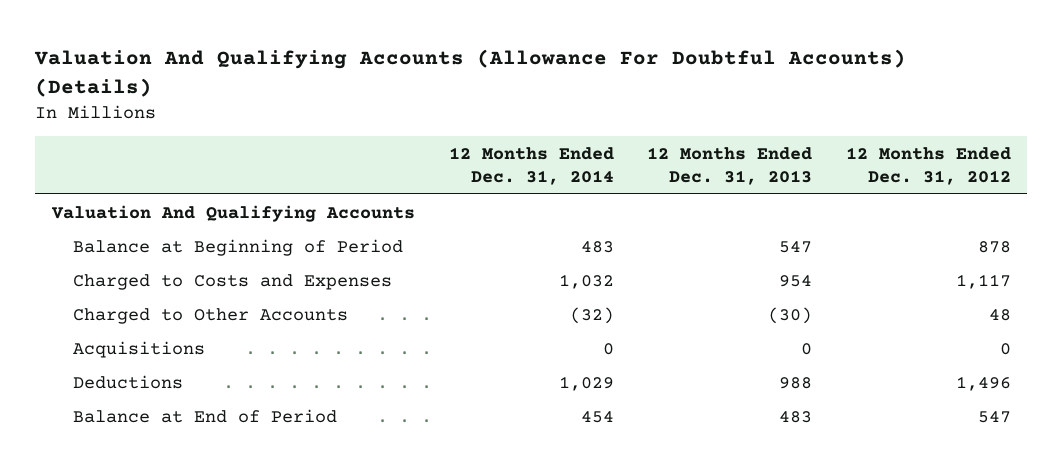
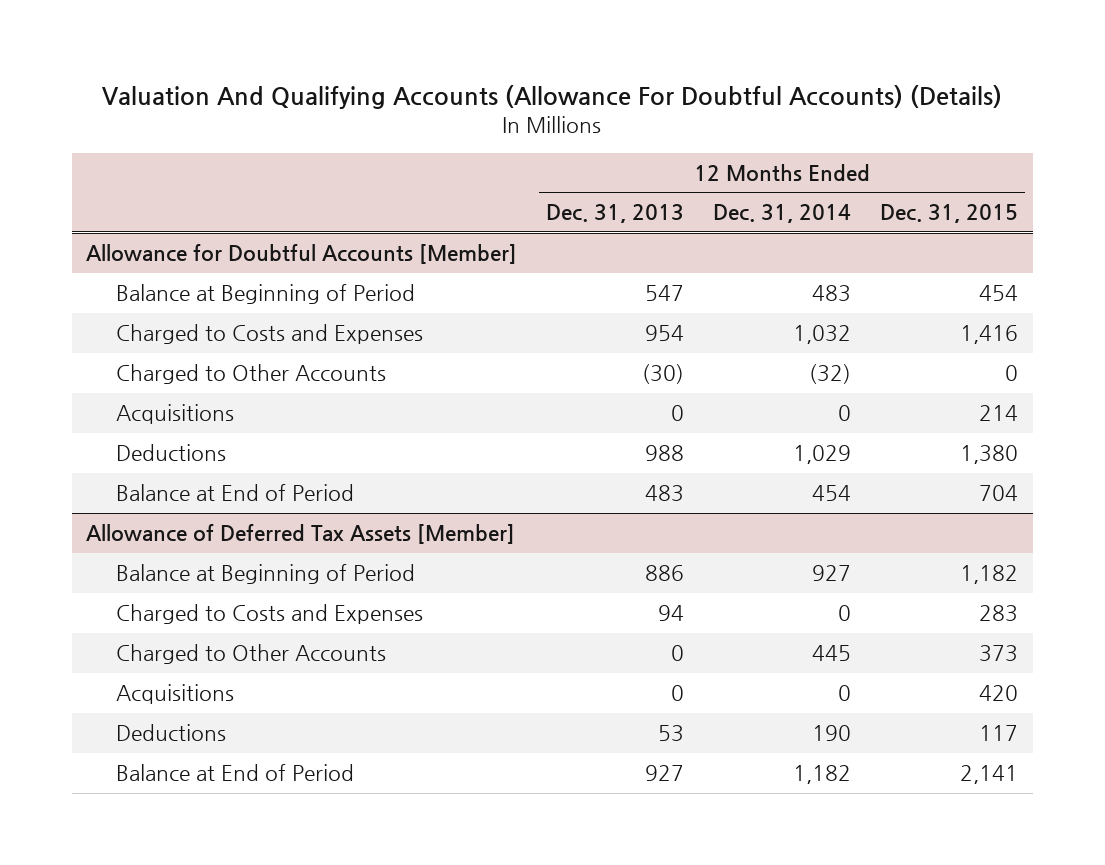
[845,146,1011,185] 12 Months Ended Dec. 31, 2012 -> none
none -> [880,204,1019,224] Dec. 31, 2015
[51,204,416,222] Valuation And Qualifying Accounts -> none
none -> [86,244,518,265] Allowance for Doubtful Accounts [Member]
none -> [86,524,516,545] Allowance of Deferred Tax Assets [Member]
none -> [115,564,415,585] Balance at Beginning of Period
none -> [115,604,423,625] Charged to Costs and Expenses
none -> [115,644,386,665] Charged to Other Accounts
none -> [115,684,234,705] Acquisitions
none -> [115,724,226,742] Deductions
none -> [115,764,354,782] Balance at End of Period

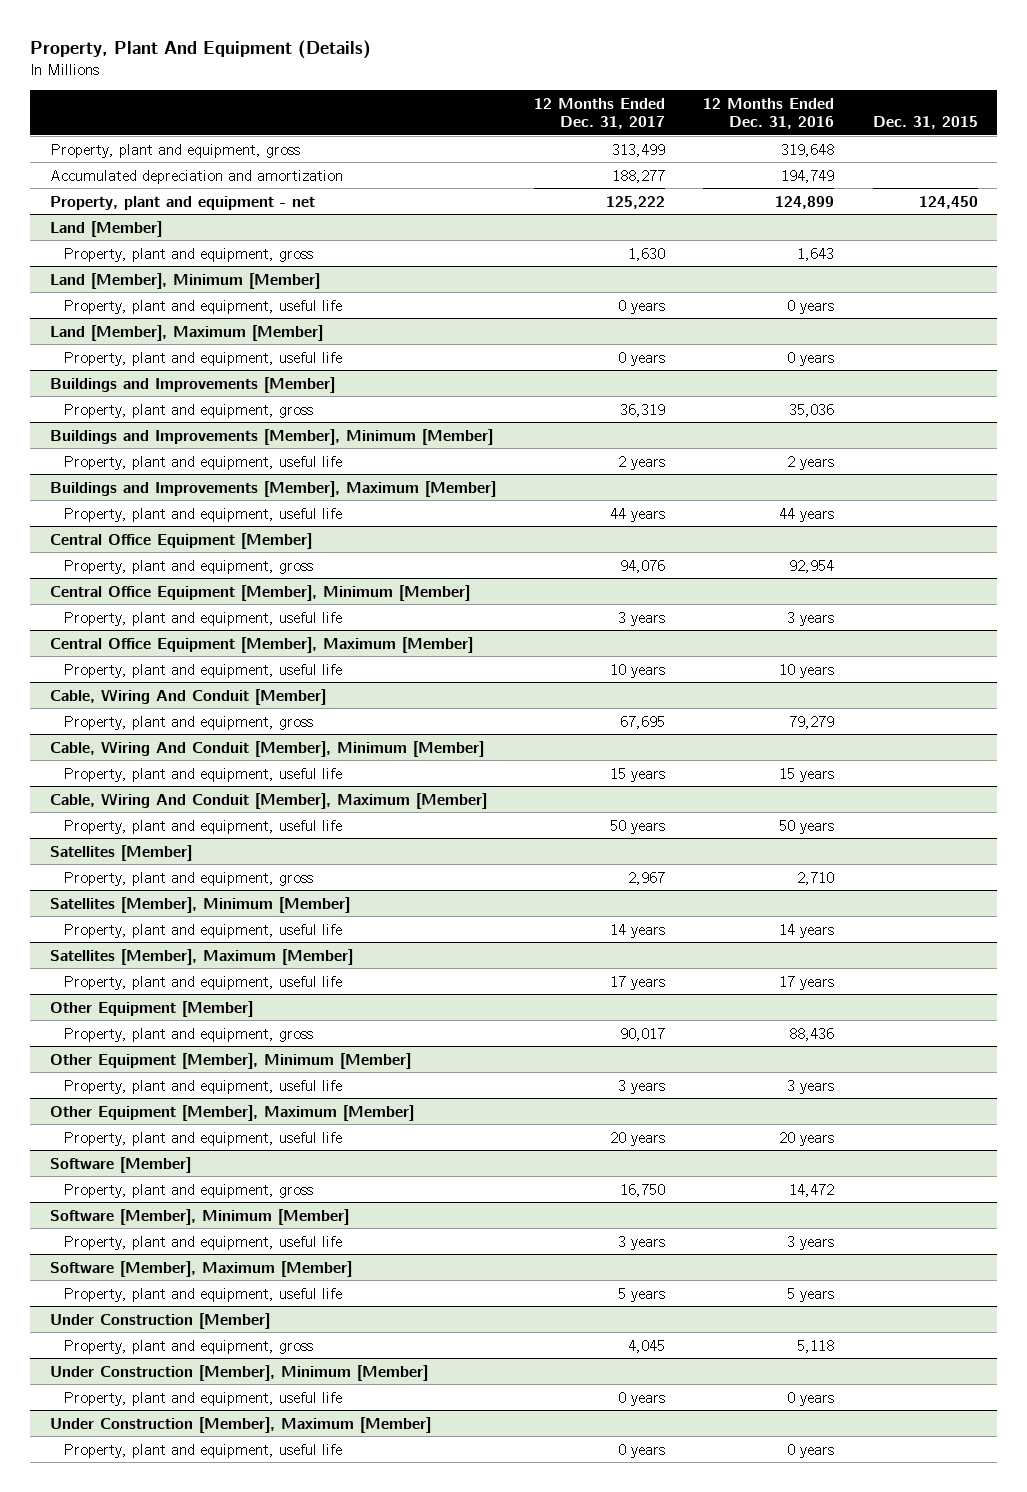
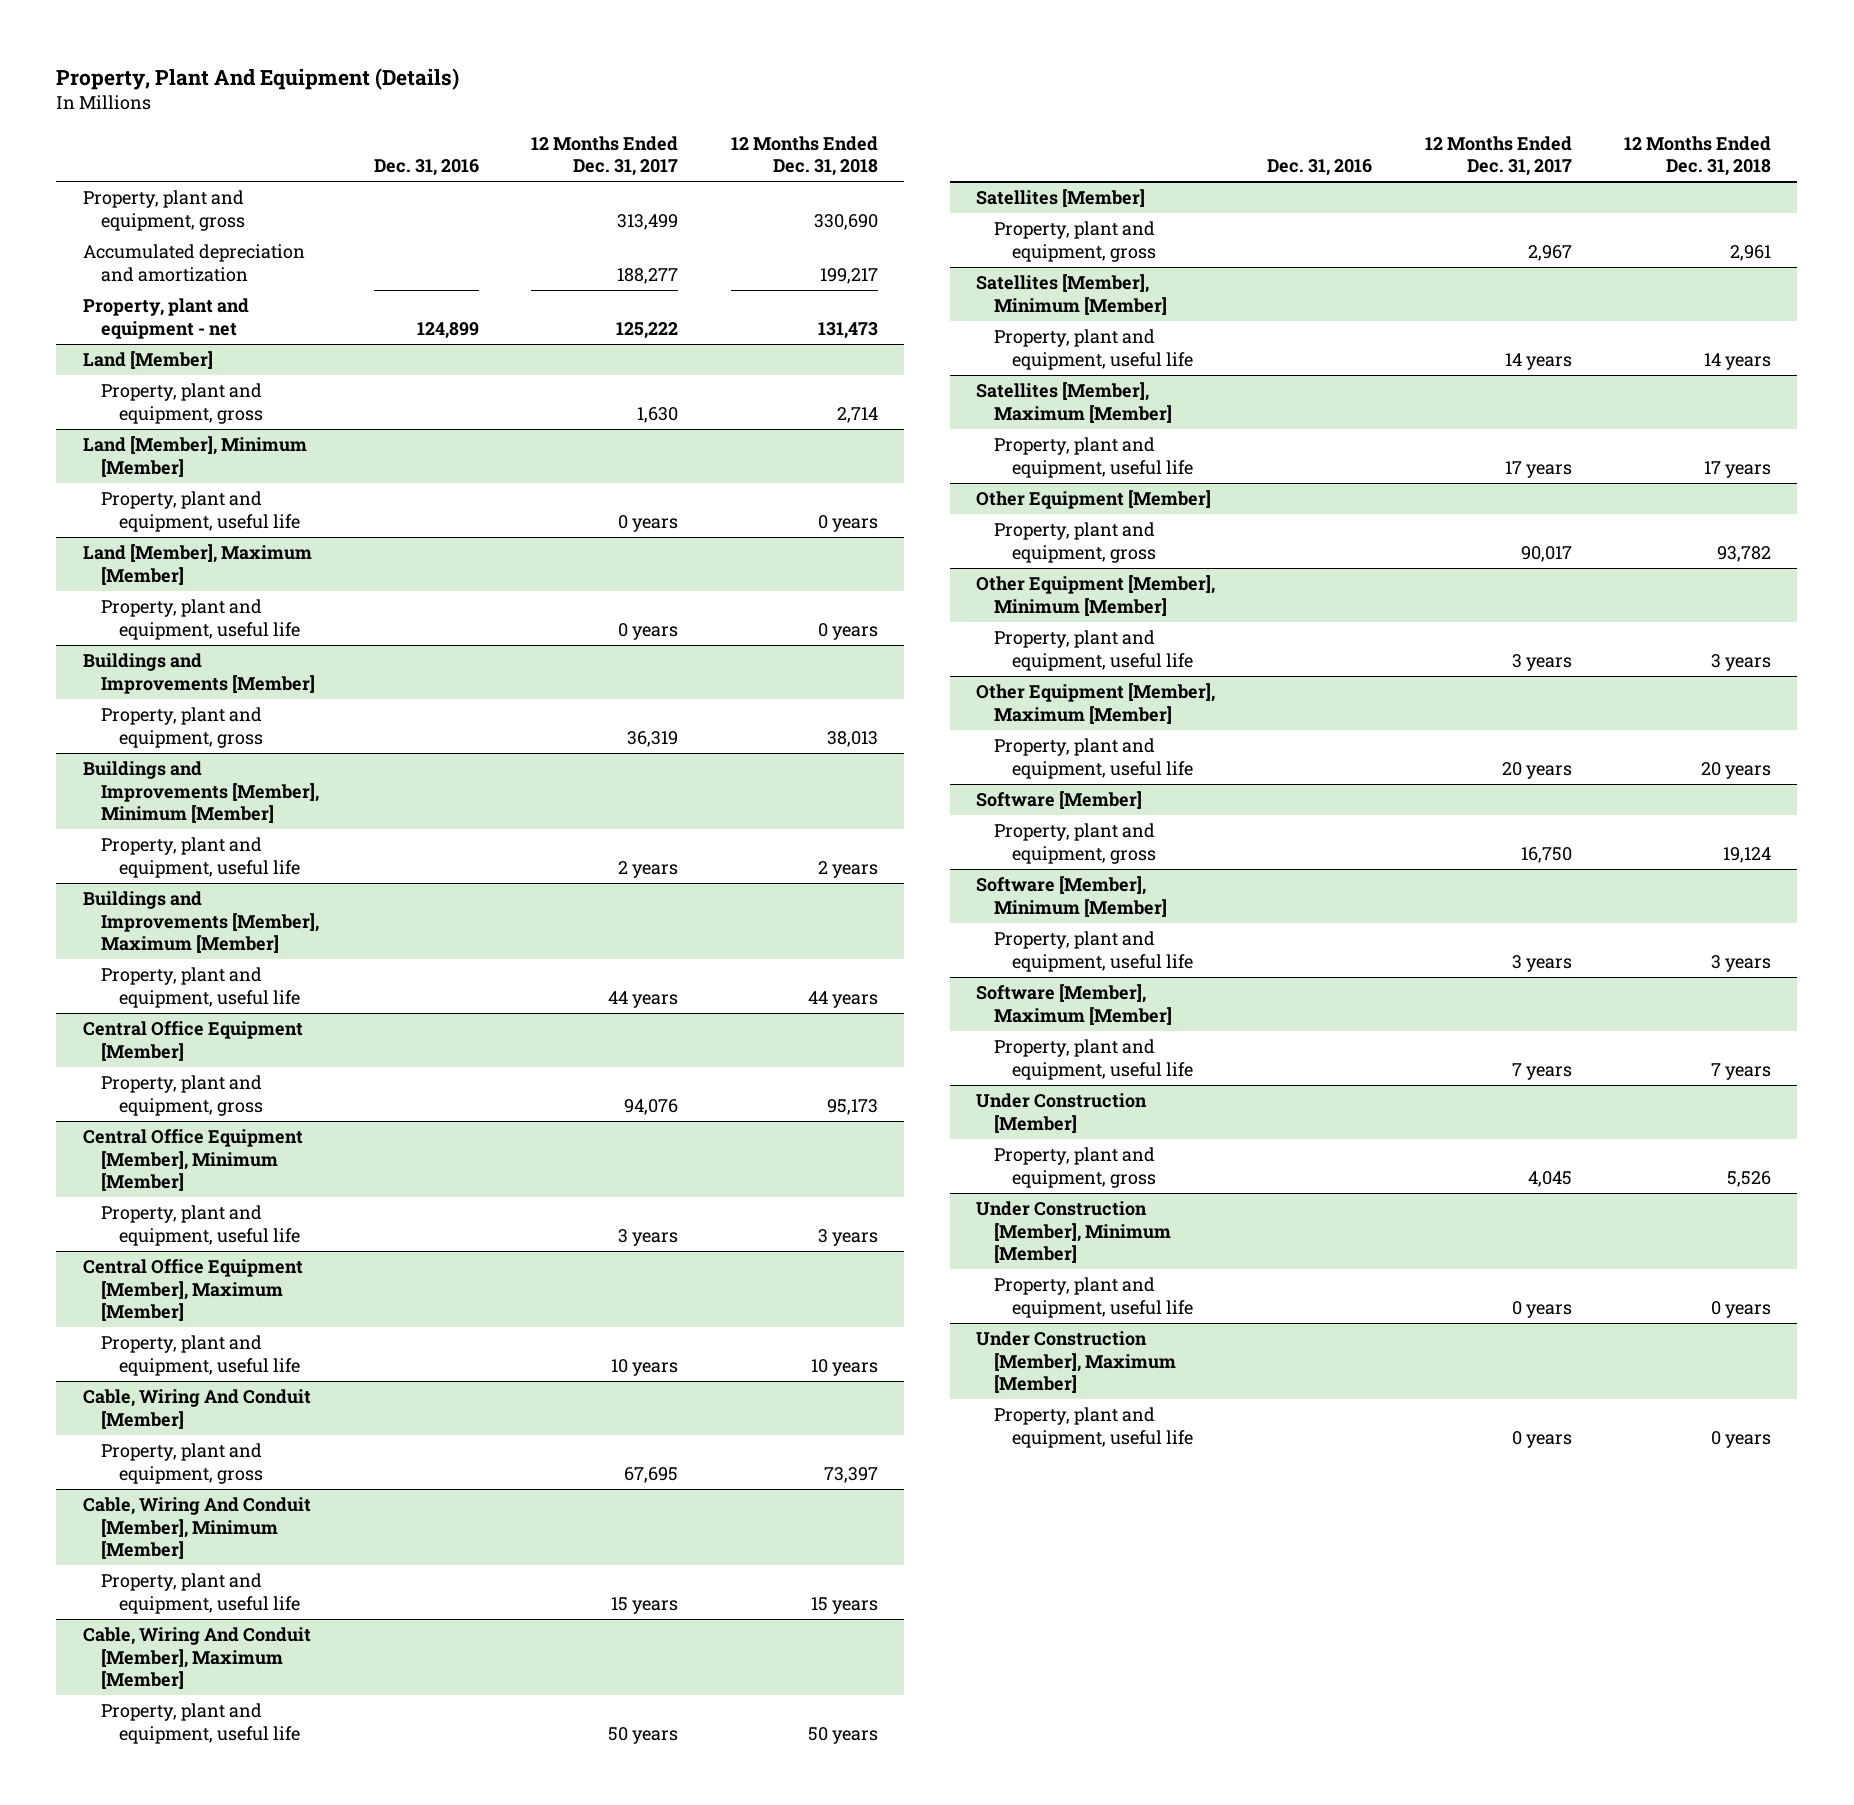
[703,97,835,129] 12 Months Ended Dec. 31, 2016 -> none
[872,115,978,129] Dec. 31, 2015 -> none
none -> [374,159,480,177] Dec. 31, 2016
none -> [730,135,878,177] 12 Months Ended Dec. 31, 2018
[617,1287,665,1302] 5 years -> [1511,1062,1572,1080] 7 years

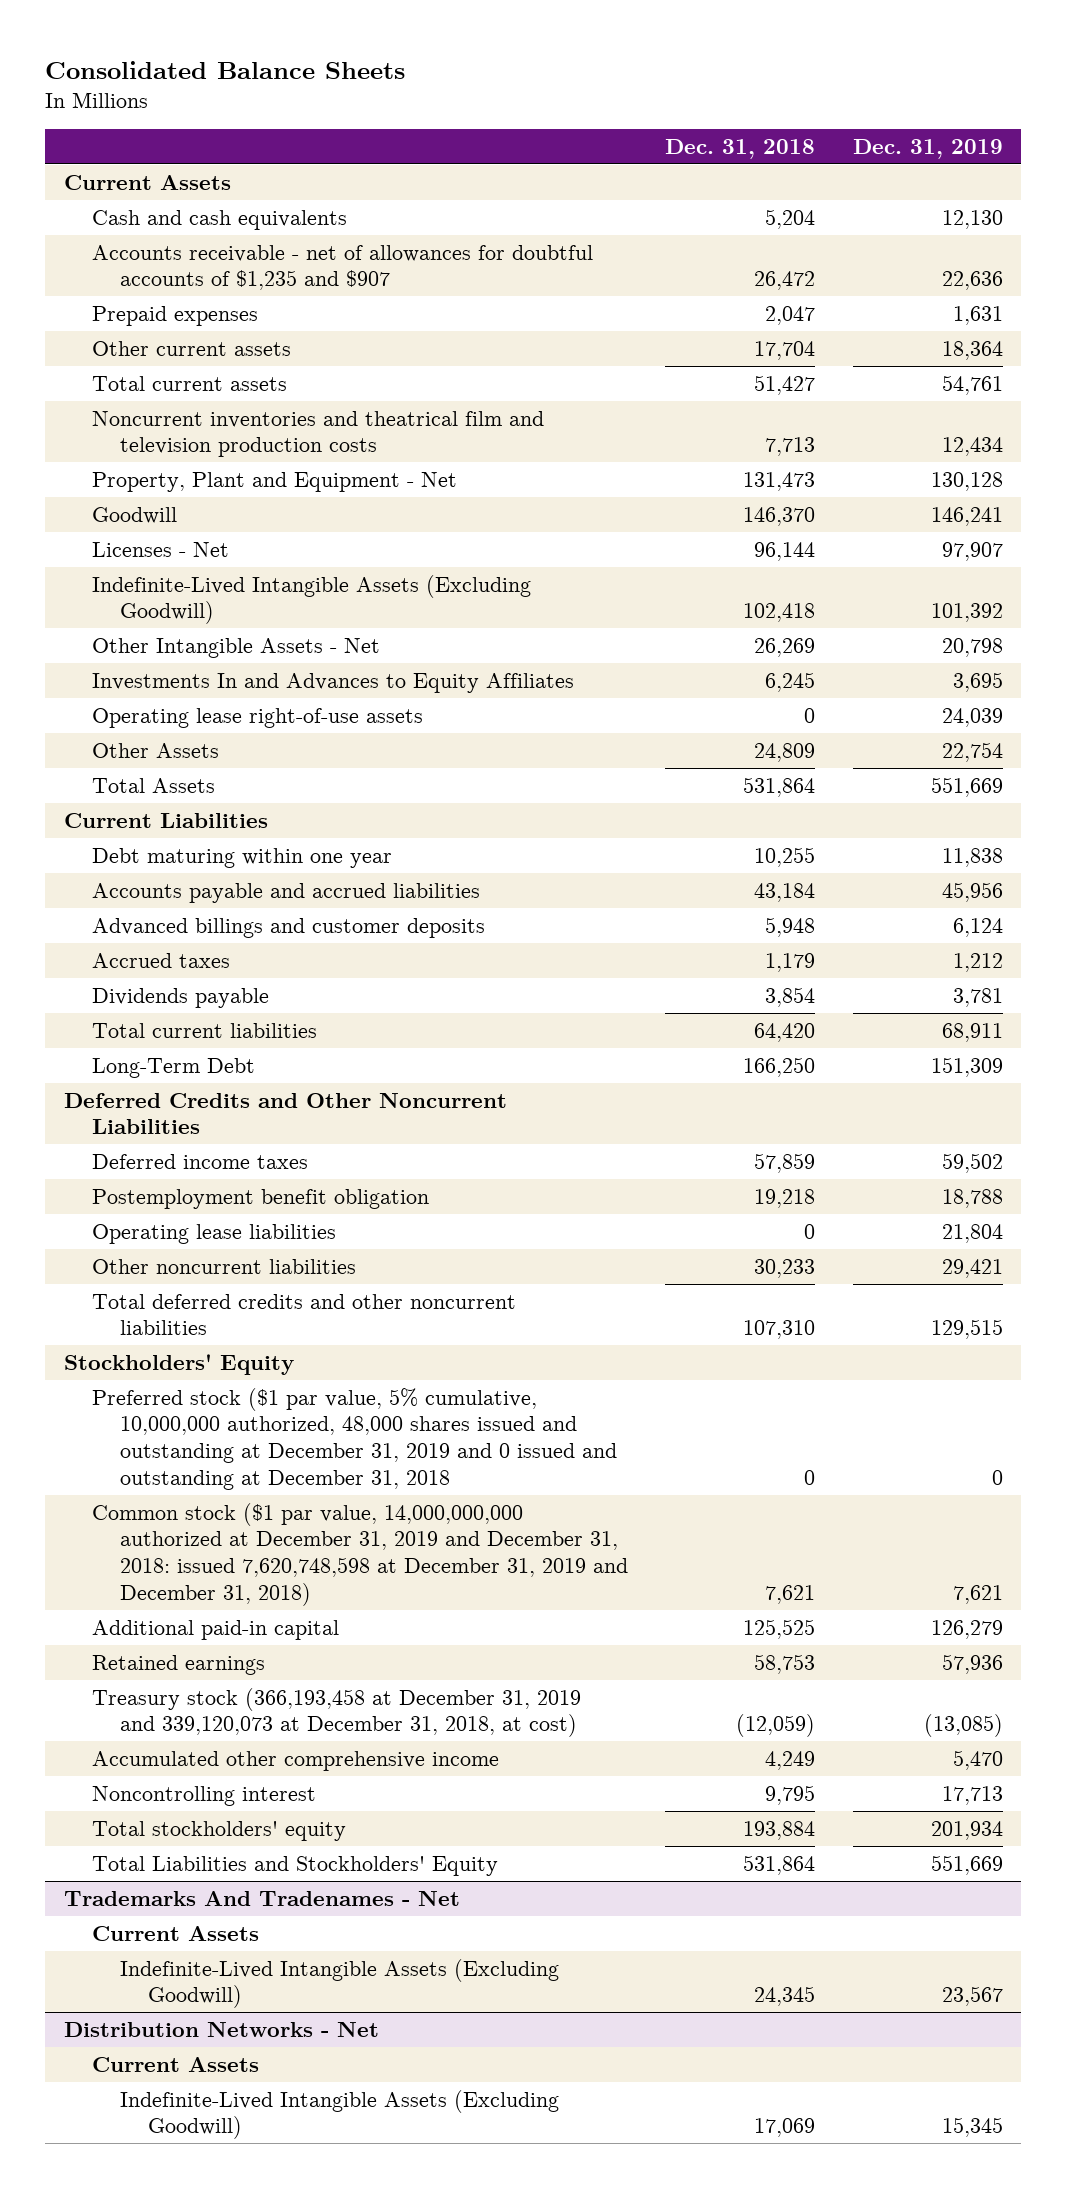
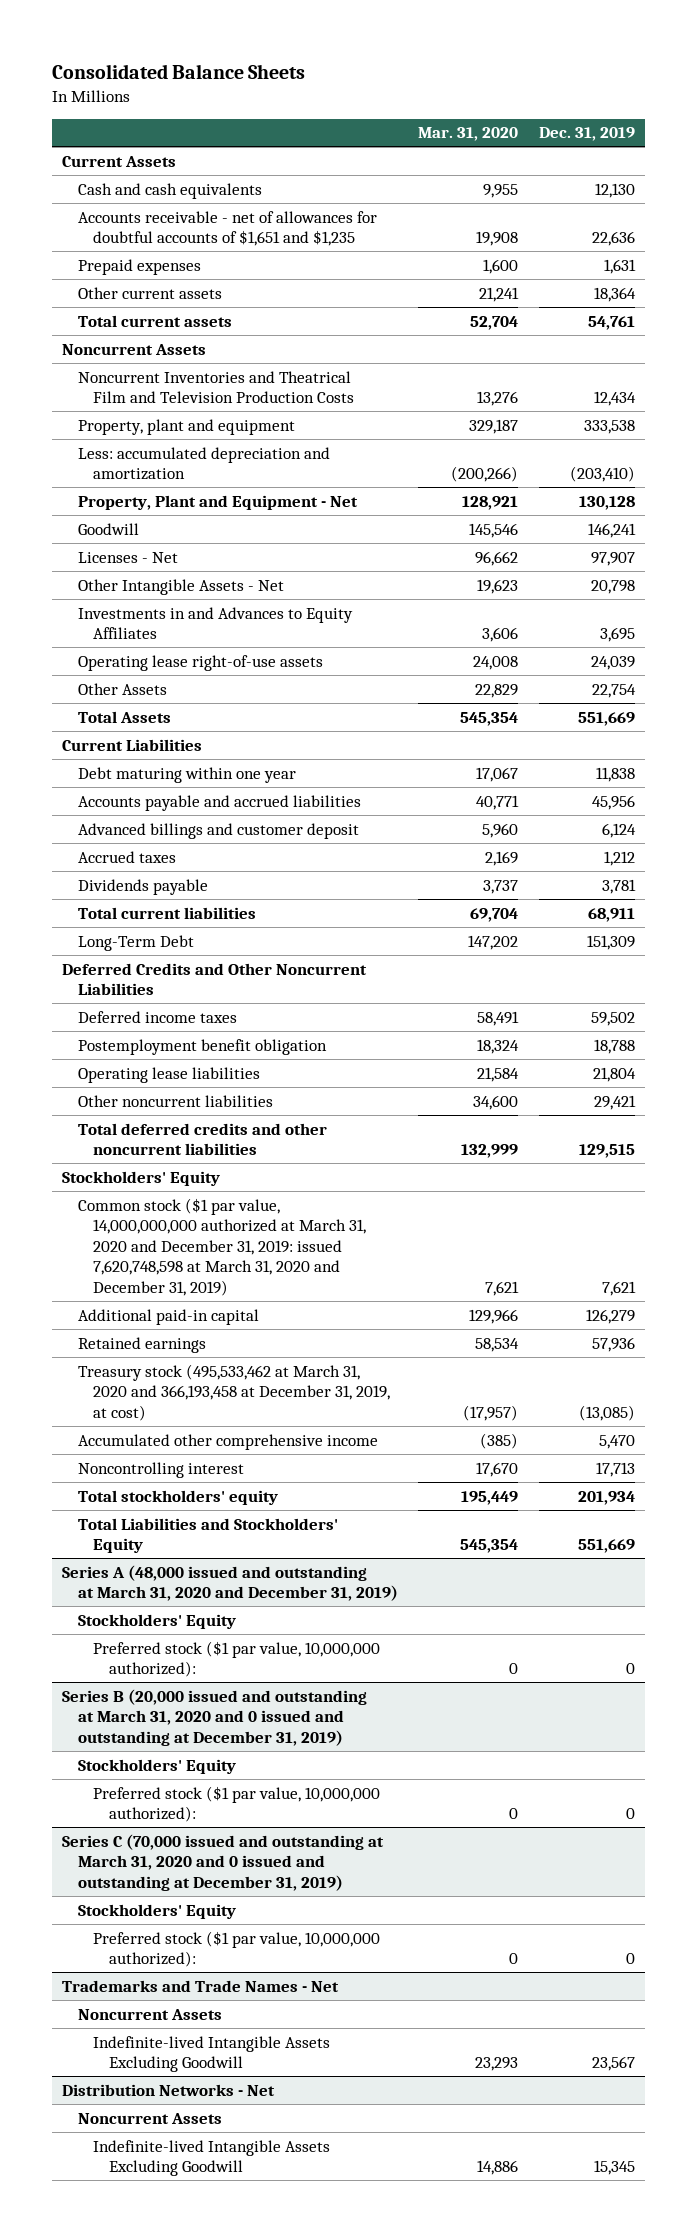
[665,138,816,159] Dec. 31, 2018 -> none
none -> [418,127,519,142] Mar. 31, 2020
[91,244,593,291] Accounts receivable - net of allowances for doubtful accounts of $1,235 and $907 -> [77,210,377,247] Accounts receivable - net of allowances for doubtful accounts of $1,651 and $1,235
none -> [62,343,207,355] Noncurrent Assets
[91,410,544,458] Noncurrent inventories and theatrical film and television production costs -> [77,370,355,404] Noncurrent Inventories and Theatrical Film and Television Production Costs
none -> [77,418,295,435] Property, plant and equipment
none -> [77,446,330,481] Less: accumulated depreciation and amortization
[91,574,531,625] Indefinite-Lived Intangible Assets (Excluding Goodwill) -> none
[91,672,574,693] Investments In and Advances to Equity Affiliates -> [77,606,353,640] Investments in and Advances to Equity Affiliates
[91,917,485,938] Advanced billings and customer deposits -> [77,822,359,839] Advanced billings and customer deposit
[91,1387,618,1490] Preferred stock ($1 par value, 5% cumulative, 10,000,000 authorized, 48,000 shares issued and outstanding at December 31, 2019 and 0 issued and outstanding at December 31, 2018 -> none
[91,1502,629,1606] Common stock ($1 par value, 14,000,000,000 authorized at December 31, 2019 and December 31, 2018: issued 7,620,748,598 at December 31, 2019 and December 31, 2018) -> [77,1197,367,1296] Common stock ($1 par value, 14,000,000,000 authorized at March 31, 2020 and December 31, 2019: issued 7,620,748,598 at March 31, 2020 and December 31, 2019)
[91,1687,581,1738] Treasury stock (366,193,458 at December 31, 2019 and 339,120,073 at December 31, 2018, at cost) -> [77,1363,391,1421] Treasury stock (495,533,462 at March 31, 2020 and 366,193,458 at December 31, 2019, at cost)
[91,1925,259,1941] Current Assets -> none
none -> [62,1564,398,1602] Series A (48,000 issued and outstanding at March 31, 2020 and December 31, 2019)
none -> [77,1613,236,1629] Stockholders' Equity
none -> [93,1640,381,1678] Preferred stock ($1 par value, 10,000,000 authorized):
none -> [62,1688,368,1746] Series B (20,000 issued and outstanding at March 31, 2020 and 0 issued and outstanding at December 31, 2019)
none -> [77,1758,236,1774] Stockholders' Equity
none -> [93,1785,381,1823] Preferred stock ($1 par value, 10,000,000 authorized):
none -> [62,1833,385,1891] Series C (70,000 issued and outstanding at March 31, 2020 and 0 issued and outstanding at December 31, 2019)
none -> [77,1903,236,1919] Stockholders' Equity
none -> [93,1930,381,1968] Preferred stock ($1 par value, 10,000,000 authorized):
[63,1890,460,1906] Trademarks And Tradenames - Net -> [62,1979,340,1992] Trademarks and Trade Names - Net
none -> [77,2008,222,2020] Noncurrent Assets
[120,1958,560,2009] Indefinite-Lived Intangible Assets (Excluding Goodwill) -> [93,2035,331,2073] Indefinite-lived Intangible Assets Excluding Goodwill
[91,2056,259,2072] Current Assets -> none
none -> [77,2112,222,2124] Noncurrent Assets
[120,2089,560,2140] Indefinite-Lived Intangible Assets (Excluding Goodwill) -> [93,2139,331,2177] Indefinite-lived Intangible Assets Excluding Goodwill

